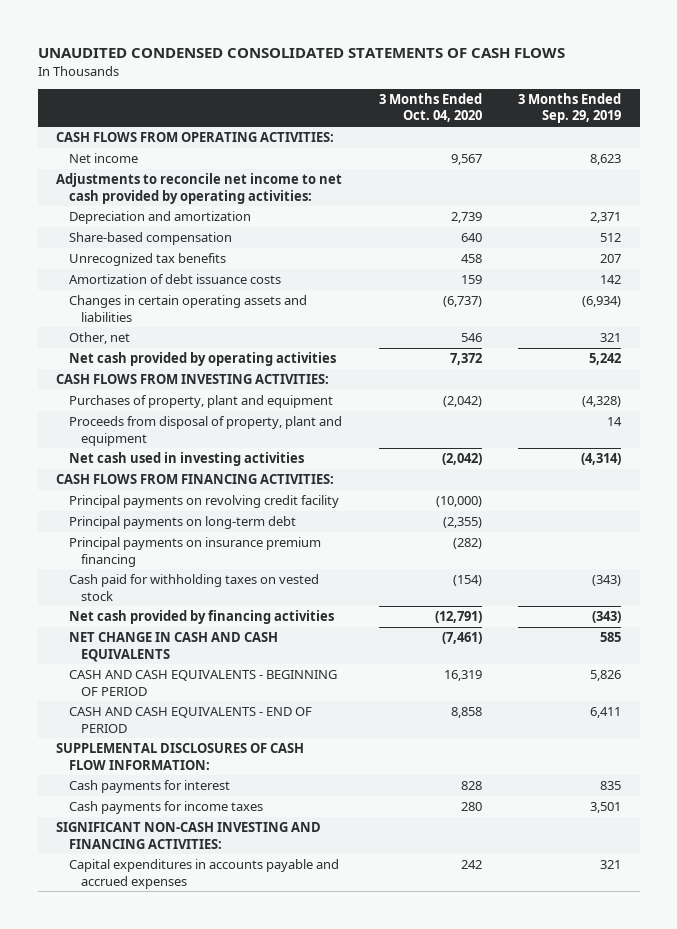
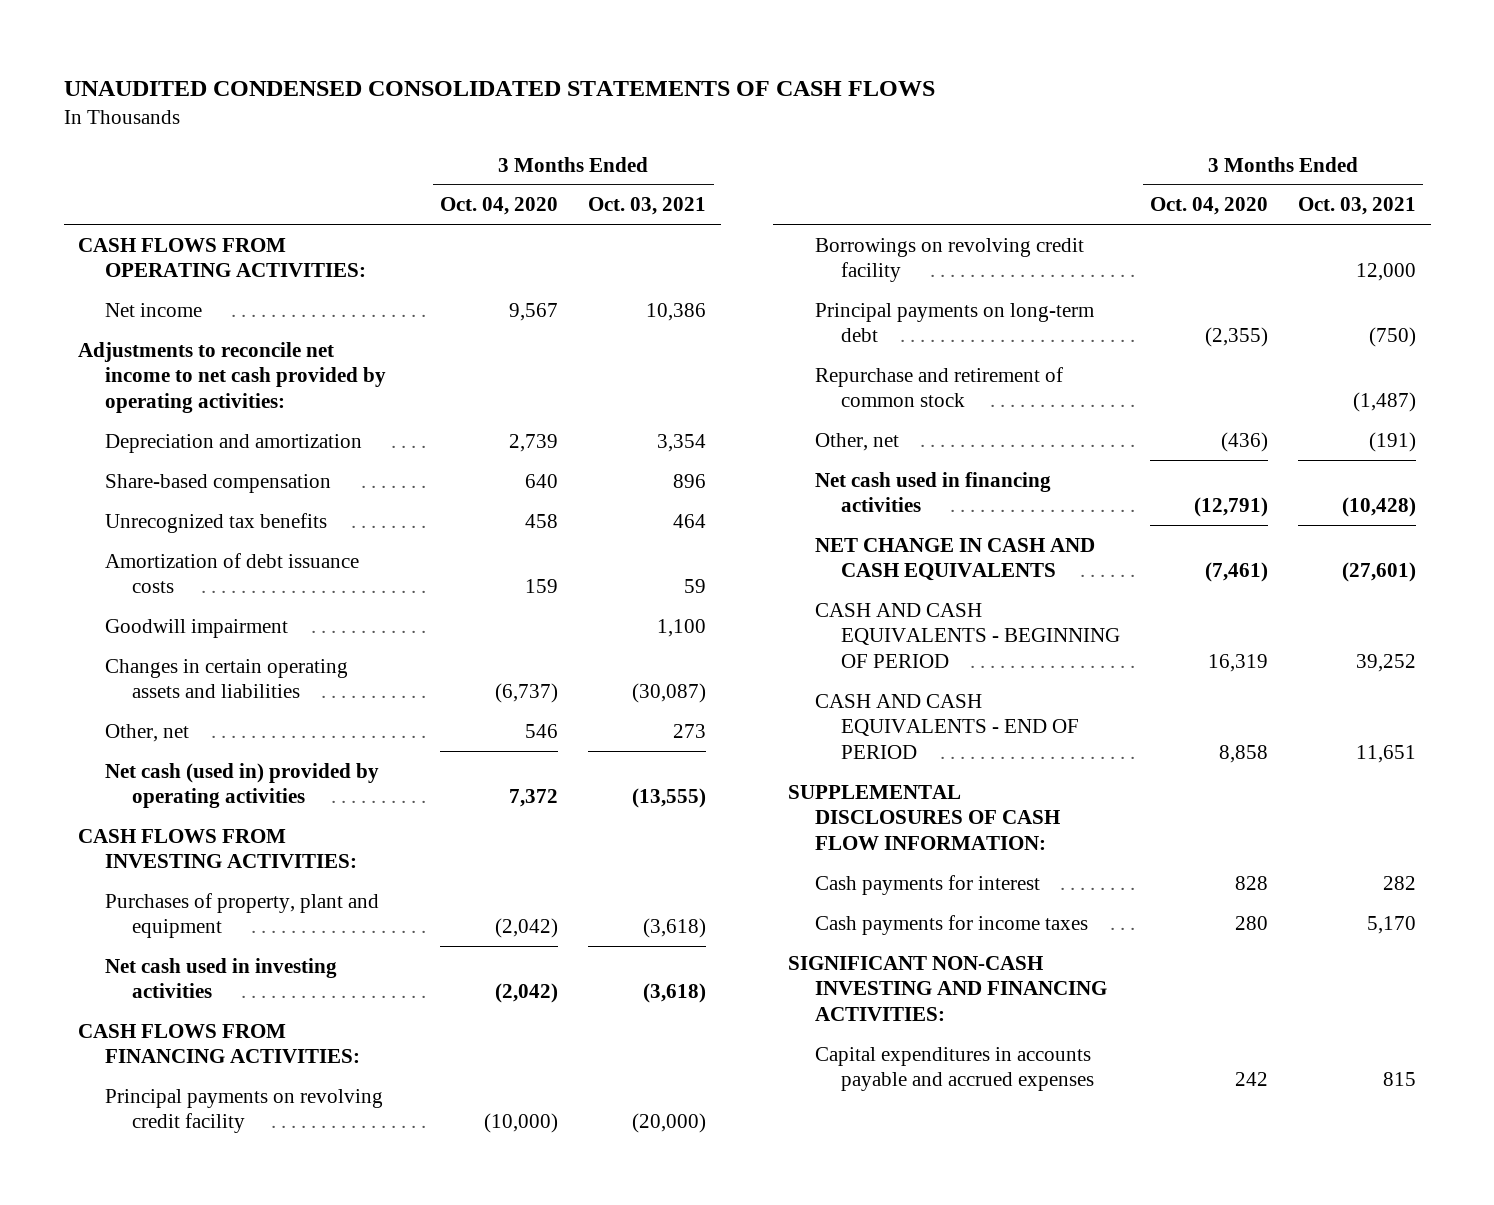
[518,92,622,124] 3 Months Ended Sep. 29, 2019 -> none
none -> [588,197,707,216] Oct. 03, 2021
none -> [105,618,289,638] Goodwill impairment
[68,352,336,367] Net cash provided by operating activities -> [105,762,380,809] Net cash (used in) provided by operating activities
[68,416,342,446] Proceeds from disposal of property, plant and equipment -> none
none -> [814,237,1084,283] Borrowings on revolving credit facility
[68,537,321,567] Principal payments on insurance premium financing -> none
[68,574,319,601] Cash paid for withholding taxes on vested stock -> none
none -> [814,366,1063,408] Repurchase and retirement of common stock
none -> [814,432,899,451] Other, net
[68,610,334,625] Net cash provided by financing activities -> [814,471,1051,513] Net cash used in financing activities

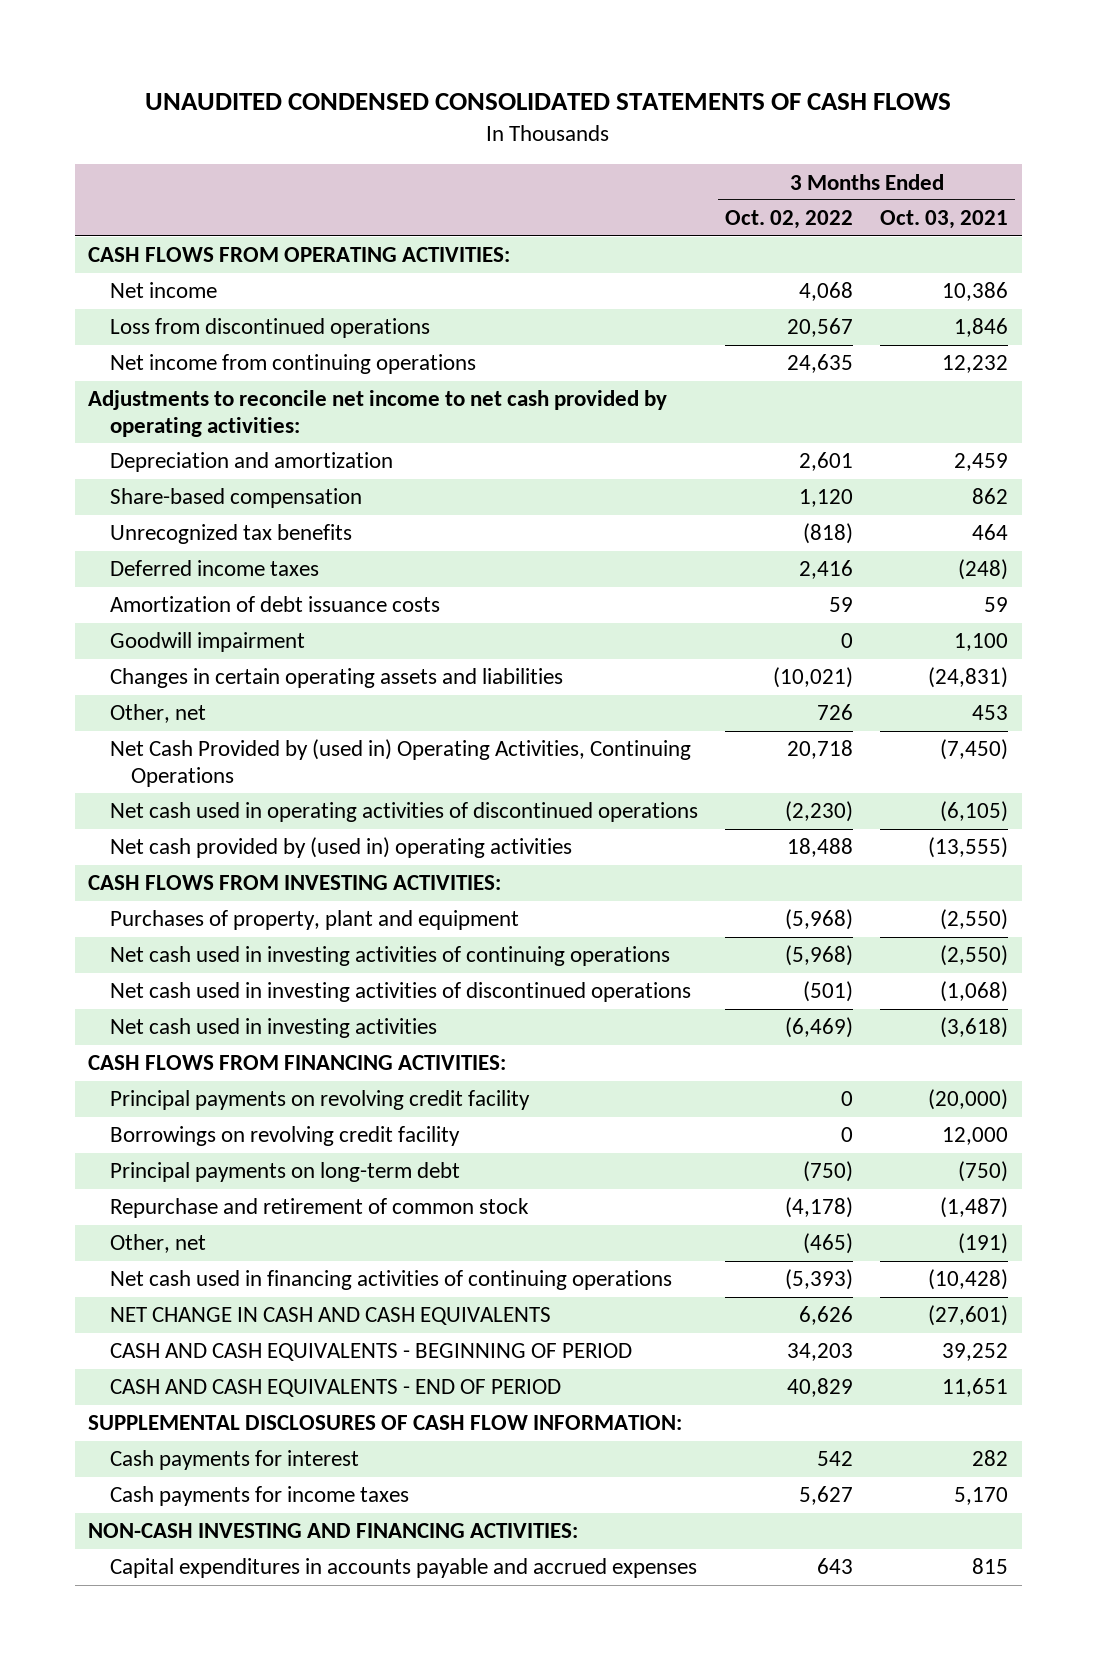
[440,197,559,216] Oct. 04, 2020 -> none
none -> [724,210,853,230] Oct. 02, 2022
none -> [109,318,430,339] Loss from discontinued operations
none -> [109,354,476,375] Net income from continuing operations
[657,433,707,452] 3,354 -> [954,453,1009,472] 2,459
[673,473,707,488] 896 -> [972,488,1009,505] 862
none -> [109,560,319,577] Deferred income taxes
[632,683,707,704] (30,087) -> [928,667,1009,689] (24,831)
[673,723,707,738] 273 -> [972,705,1009,721] 453
none -> [109,739,691,788] Net Cash Provided by (used in) Operating Activities, Continuing Operations
none -> [109,802,698,823] Net cash used in operating activities of discontinued operations
[105,762,380,809] Net cash (used in) provided by operating activities -> [109,837,572,859] Net cash provided by (used in) operating activities
[643,918,707,939] (3,618) -> [940,909,1009,931] (2,550)
none -> [109,946,670,967] Net cash used in investing activities of continuing operations
none -> [109,982,691,1003] Net cash used in investing activities of discontinued operations
[814,471,1051,513] Net cash used in financing activities -> [109,1270,672,1291] Net cash used in financing activities of continuing operations
[788,955,1107,1022] SIGNIFICANT NON-CASH INVESTING AND FINANCING ACTIVITIES: -> [88,1523,579,1539] NON-CASH INVESTING AND FINANCING ACTIVITIES:

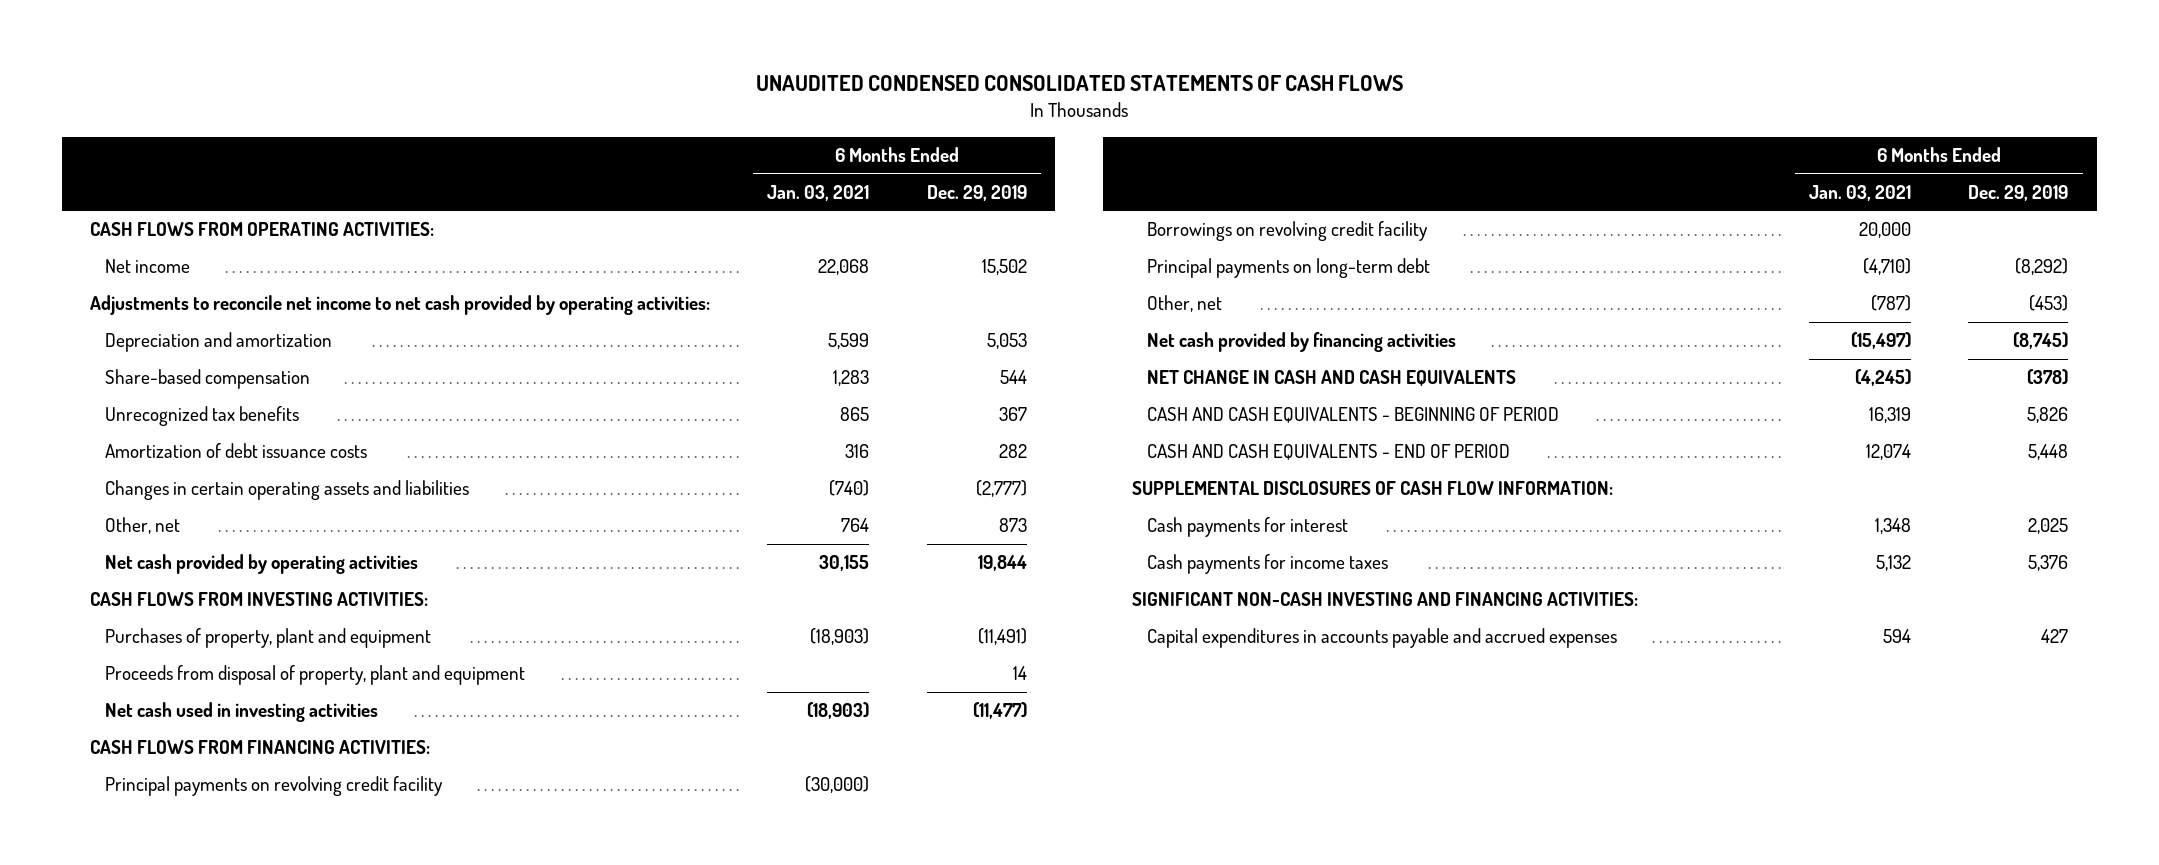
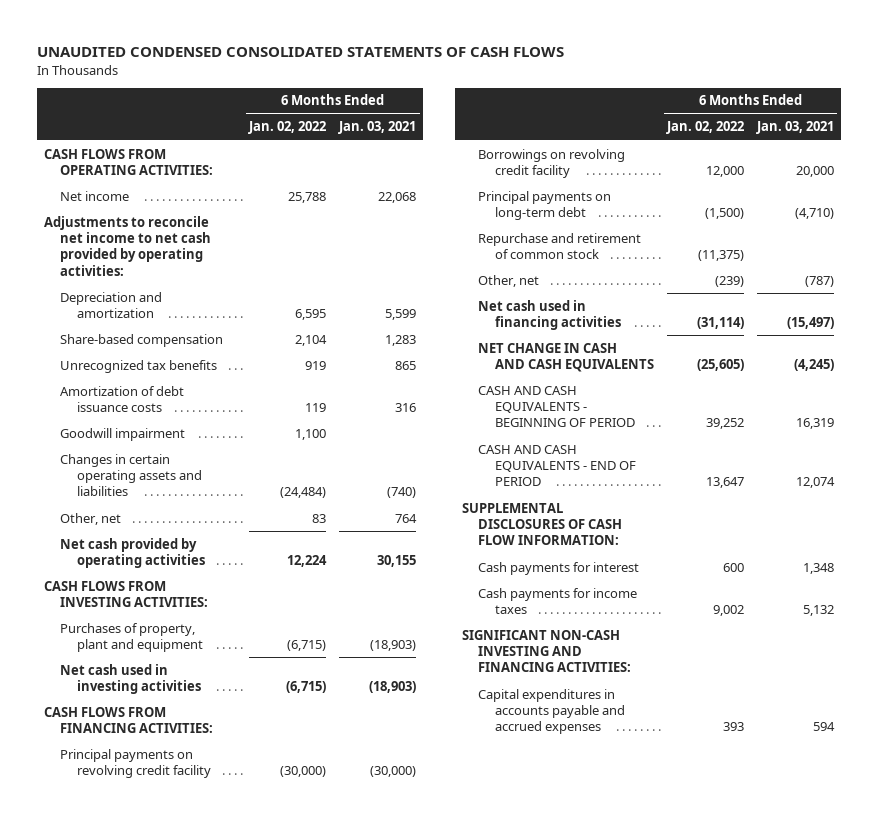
[926,184,1027,201] Dec. 29, 2019 -> none
none -> [248,121,327,135] Jan. 02, 2022
none -> [60,427,186,441] Goodwill impairment
[105,665,526,686] Proceeds from disposal of property, plant and equipment -> none
none -> [478,232,642,260] Repurchase and retirement of common stock
[1147,332,1457,353] Net cash provided by financing activities -> [478,299,621,331] Net cash used in financing activities

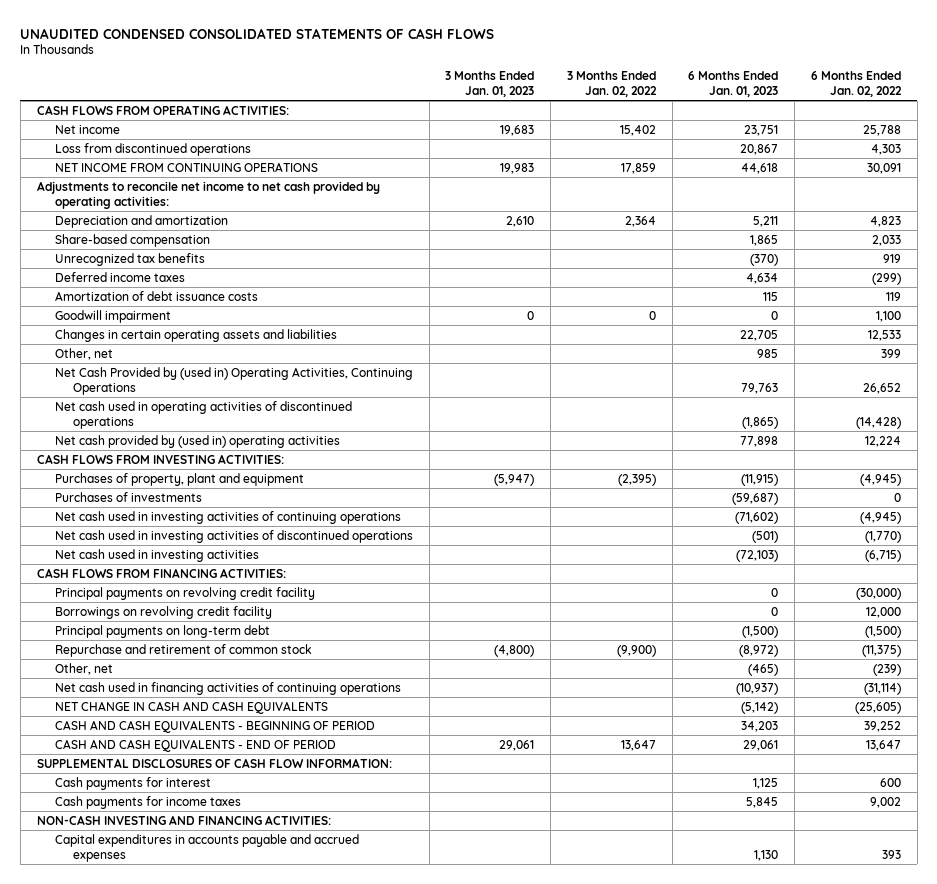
[338,121,417,135] Jan. 03, 2021 -> none
none -> [445,70,535,97] 3 Months Ended Jan. 01, 2023
none -> [566,70,657,97] 3 Months Ended Jan. 02, 2022
none -> [688,70,779,97] 6 Months Ended Jan. 01, 2023
none -> [54,142,251,156] Loss from discontinued operations
none -> [54,161,318,172] NET INCOME FROM CONTINUING OPERATIONS
[295,309,327,321] 6,595 -> [869,215,901,227] 4,823
[295,334,328,346] 2,104 -> [871,234,901,246] 2,033
none -> [54,271,185,282] Deferred income taxes
[280,487,327,499] (24,484) -> [867,329,901,341] 12,533
[312,513,327,523] 83 -> [880,348,901,358] 399
none -> [54,366,413,395] Net Cash Provided by (used in) Operating Activities, Continuing Operations
none -> [54,400,352,429] Net cash used in operating activities of discontinued operations
[60,537,206,569] Net cash provided by operating activities -> [54,434,340,448] Net cash provided by (used in) operating activities
[287,640,327,652] (6,715) -> [859,473,901,486] (4,945)
none -> [54,491,202,502] Purchases of investments
none -> [54,510,401,524] Net cash used in investing activities of continuing operations
none -> [54,529,413,543] Net cash used in investing activities of discontinued operations
[478,299,621,331] Net cash used in financing activities -> [54,681,401,695] Net cash used in financing activities of continuing operations
[461,629,632,673] SIGNIFICANT NON-CASH INVESTING AND FINANCING ACTIVITIES: -> [36,814,331,825] NON-CASH INVESTING AND FINANCING ACTIVITIES:

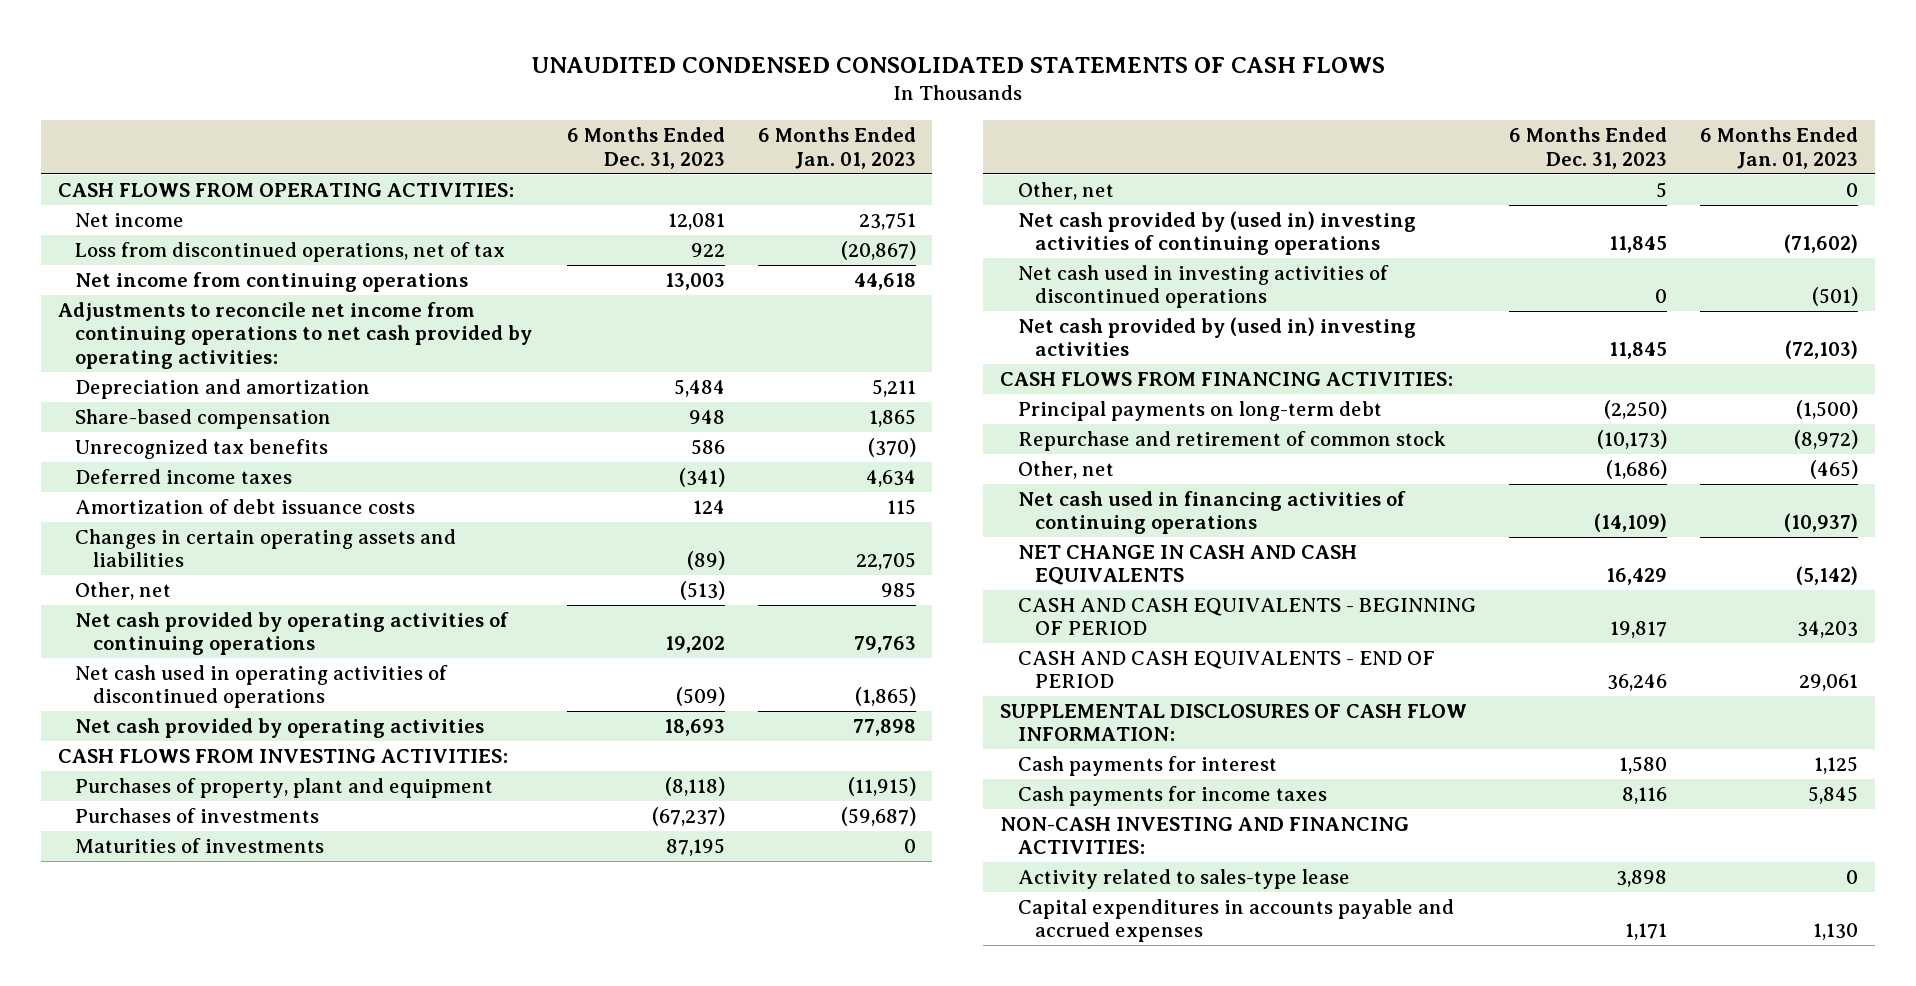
[445,70,535,97] 3 Months Ended Jan. 01, 2023 -> none
[566,70,657,97] 3 Months Ended Jan. 02, 2022 -> none
[810,70,902,97] 6 Months Ended Jan. 02, 2022 -> none
none -> [566,127,725,169] 6 Months Ended Dec. 31, 2023
[54,142,251,156] Loss from discontinued operations -> [75,242,506,263] Loss from discontinued operations, net of tax
[740,143,779,155] 20,867 -> [840,241,916,261] (20,867)
[54,161,318,172] NET INCOME FROM CONTINUING OPERATIONS -> [75,272,469,293] Net income from continuing operations
[36,180,380,209] Adjustments to reconcile net income to net cash provided by operating activities: -> [57,302,533,369] Adjustments to reconcile net income from continuing operations to net cash provided by operating activities:
[54,309,171,323] Goodwill impairment -> none
[54,366,413,395] Net Cash Provided by (used in) Operating Activities, Continuing Operations -> [75,612,510,656] Net cash provided by operating activities of continuing operations
[54,434,340,448] Net cash provided by (used in) operating activities -> [75,718,485,739] Net cash provided by operating activities
none -> [75,838,325,854] Maturities of investments
none -> [1017,182,1114,201] Other, net
[54,510,401,524] Net cash used in investing activities of continuing operations -> [1017,211,1416,256] Net cash provided by (used in) investing activities of continuing operations
[54,548,259,562] Net cash used in investing activities -> [1017,317,1416,357] Net cash provided by (used in) investing activities
[54,586,315,600] Principal payments on revolving credit facility -> none
[54,605,272,619] Borrowings on revolving credit facility -> none
none -> [1017,869,1350,890] Activity related to sales-type lease

